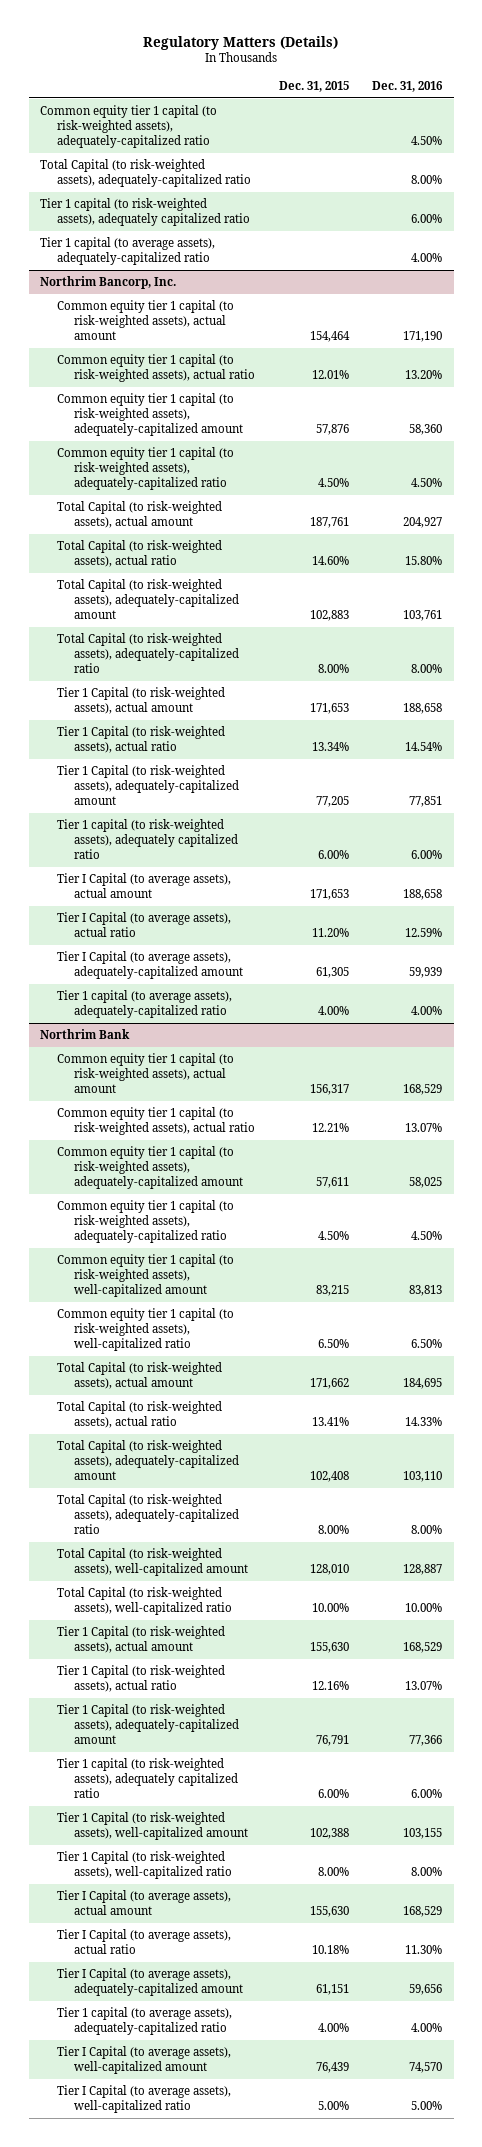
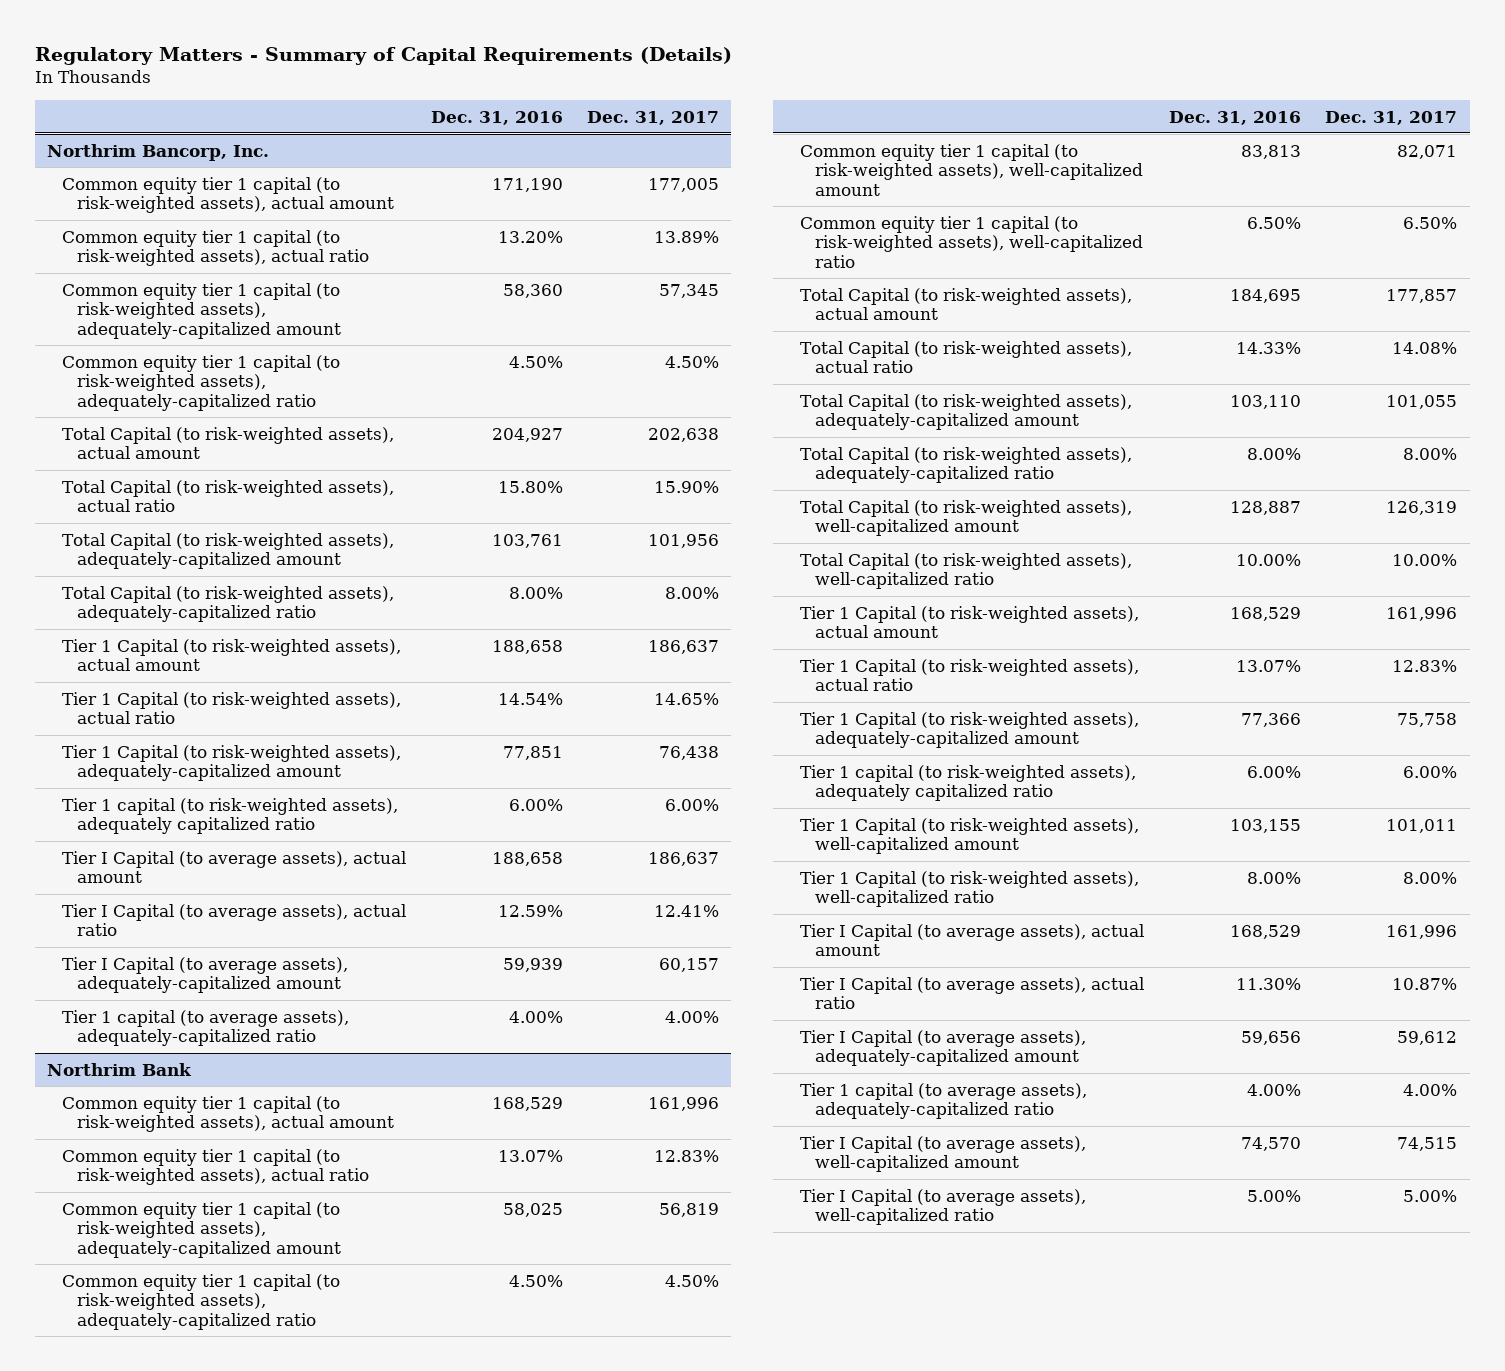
[143,35,339,50] Regulatory Matters (Details) -> [34,46,732,65] Regulatory Matters - Summary of Capital Requirements (Details)
[278,80,349,92] Dec. 31, 2015 -> none
none -> [587,110,720,125] Dec. 31, 2017
[40,105,218,148] Common equity tier 1 capital (to risk-weighted assets), adequately-capitalized ratio -> none
[40,159,252,187] Total Capital (to risk-weighted assets), adequately-capitalized ratio -> none
[40,198,251,226] Tier 1 capital (to risk-weighted assets), adequately capitalized ratio -> none
[40,237,216,265] Tier 1 capital (to average assets), adequately-capitalized ratio -> none

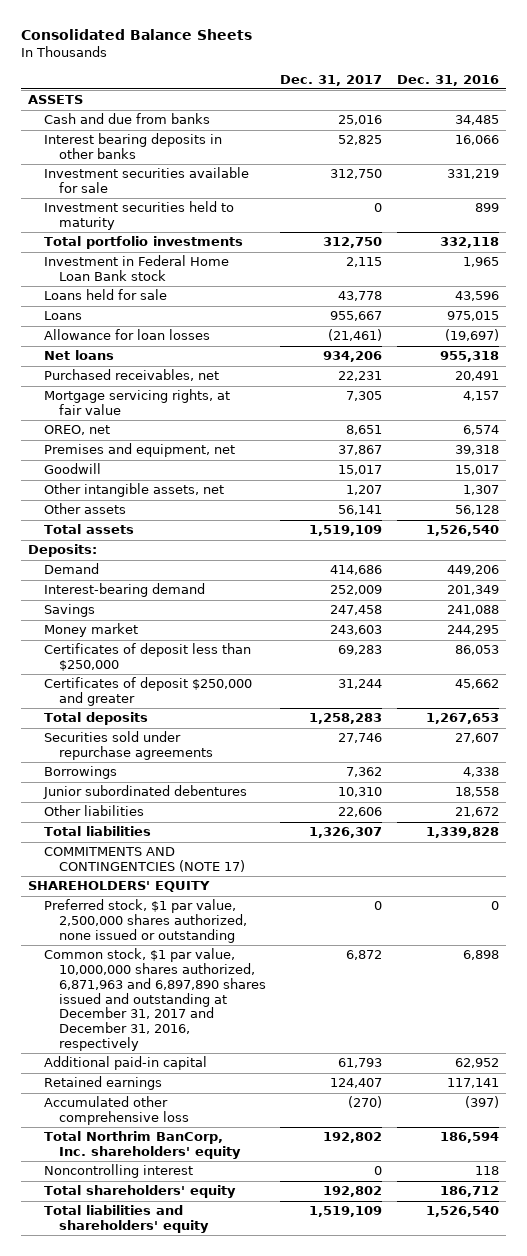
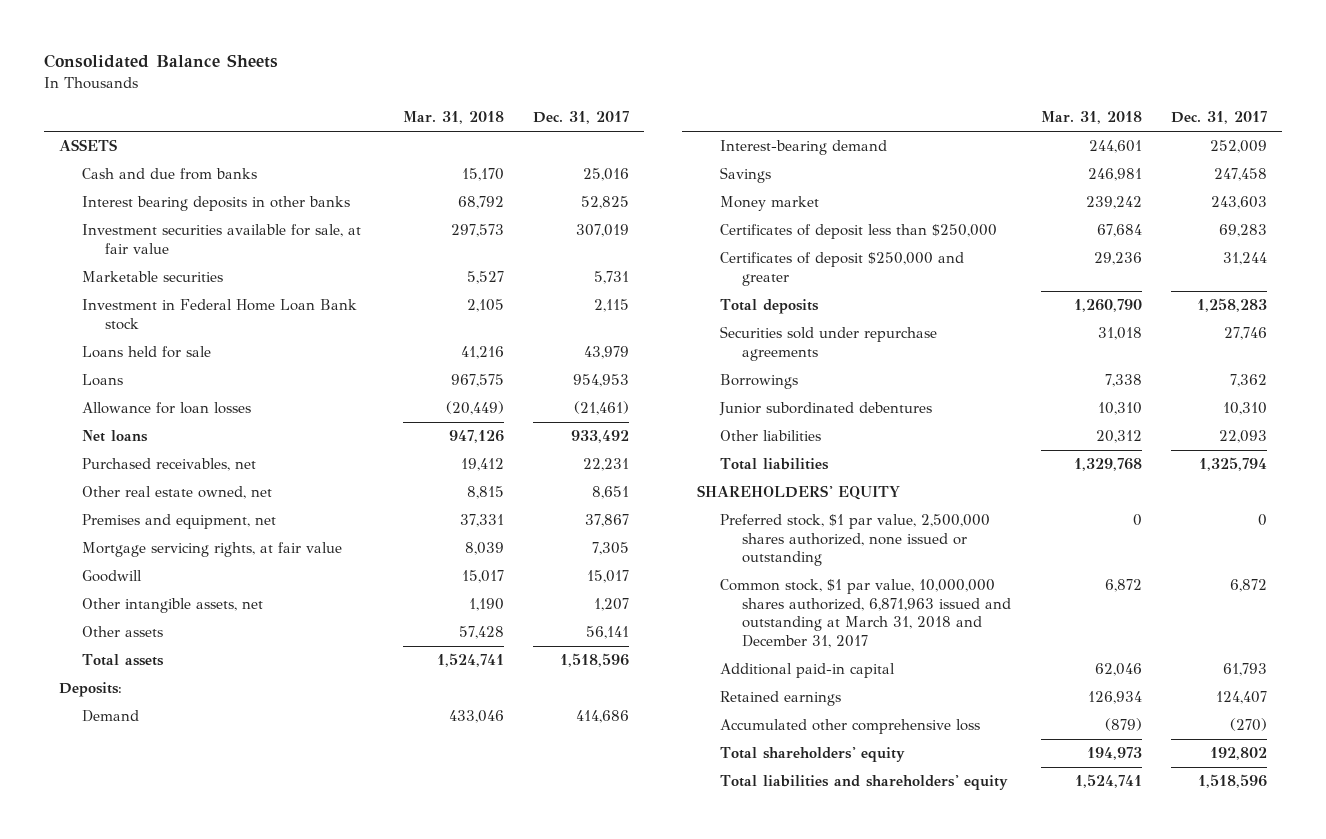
[396,74,499,86] Dec. 31, 2016 -> none
none -> [402,111,504,125] Mar. 31, 2018
[43,201,234,231] Investment securities held to maturity -> none
[43,236,243,250] Total portfolio investments -> none
[43,167,249,194] Investment securities available for sale -> [81,224,361,254] Investment securities available for sale, at fair value
[330,169,383,180] 312,750 -> [576,224,630,238] 307,019
none -> [81,271,223,283] Marketable securities
[338,291,383,302] 43,778 -> [584,346,630,360] 43,979
[330,311,383,322] 955,667 -> [573,374,630,388] 954,953
[323,351,383,363] 934,206 -> [571,430,630,444] 933,492
[43,425,110,436] OREO, net -> [81,486,272,500] Other real estate owned, net
[43,389,230,416] Mortgage servicing rights, at fair value -> [81,542,342,558] Mortgage servicing rights, at fair value
[309,525,383,537] 1,519,109 -> [560,653,630,668] 1,518,596
[43,847,246,873] COMMITMENTS AND CONTINGENTCIES (NOTE 17) -> none
[338,807,383,818] 22,606 -> [1219,430,1268,444] 22,093
[309,827,383,839] 1,326,307 -> [1199,457,1268,472] 1,325,794
[43,948,267,1051] Common stock, $1 par value, 10,000,000 shares authorized, 6,871,963 and 6,897,890 shares issued and outstanding at December 31, 2017 and December 31, 2016, respectively -> [719,579,1012,648] Common stock, $1 par value, 10,000,000 shares authorized, 6,871,963 issued and outstanding at March 31, 2018 and December 31, 2017
[43,1131,242,1160] Total Northrim BanCorp, Inc. shareholders' equity -> none
[43,1164,193,1179] Noncontrolling interest -> none
[309,1206,383,1218] 1,519,109 -> [1198,774,1268,789] 1,518,596

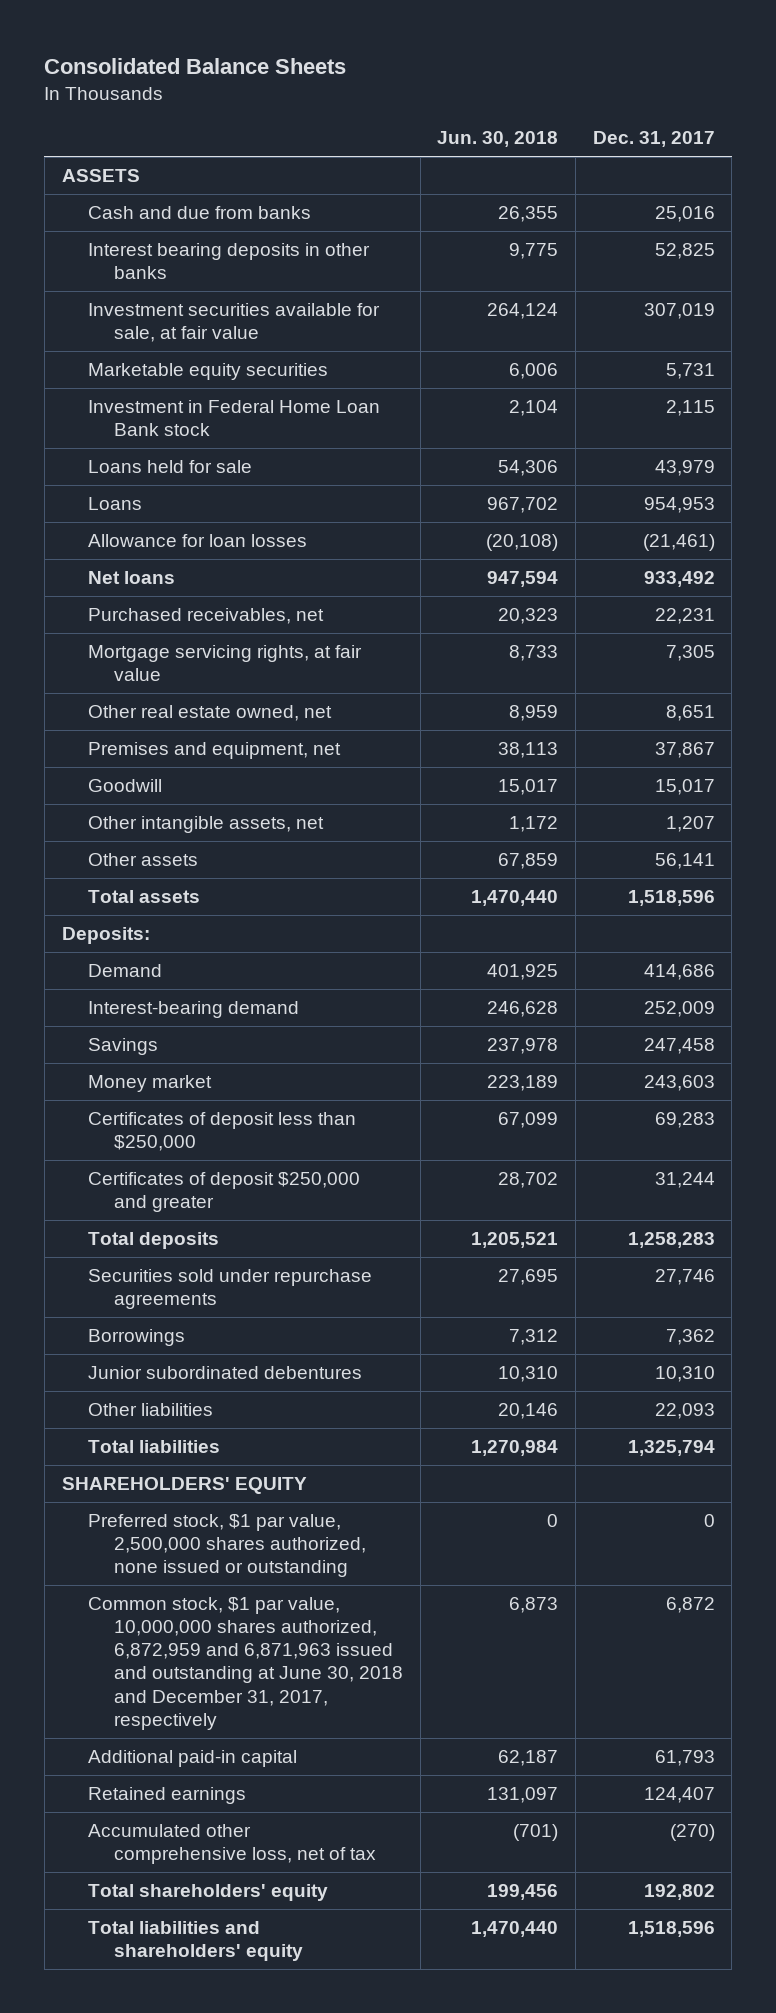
[402,111,504,125] Mar. 31, 2018 -> none
none -> [437,131,559,148] Jun. 30, 2018
[81,271,223,283] Marketable securities -> [87,363,328,381] Marketable equity securities
[81,542,342,558] Mortgage servicing rights, at fair value -> [87,645,362,682] Mortgage servicing rights, at fair value
[719,579,1012,648] Common stock, $1 par value, 10,000,000 shares authorized, 6,871,963 issued and outstanding at March 31, 2018 and December 31, 2017 -> [87,1597,403,1730] Common stock, $1 par value, 10,000,000 shares authorized, 6,872,959 and 6,871,963 issued and outstanding at June 30, 2018 and December 31, 2017, respectively
[719,719,980,735] Accumulated other comprehensive loss -> [87,1824,376,1865] Accumulated other comprehensive loss, net of tax

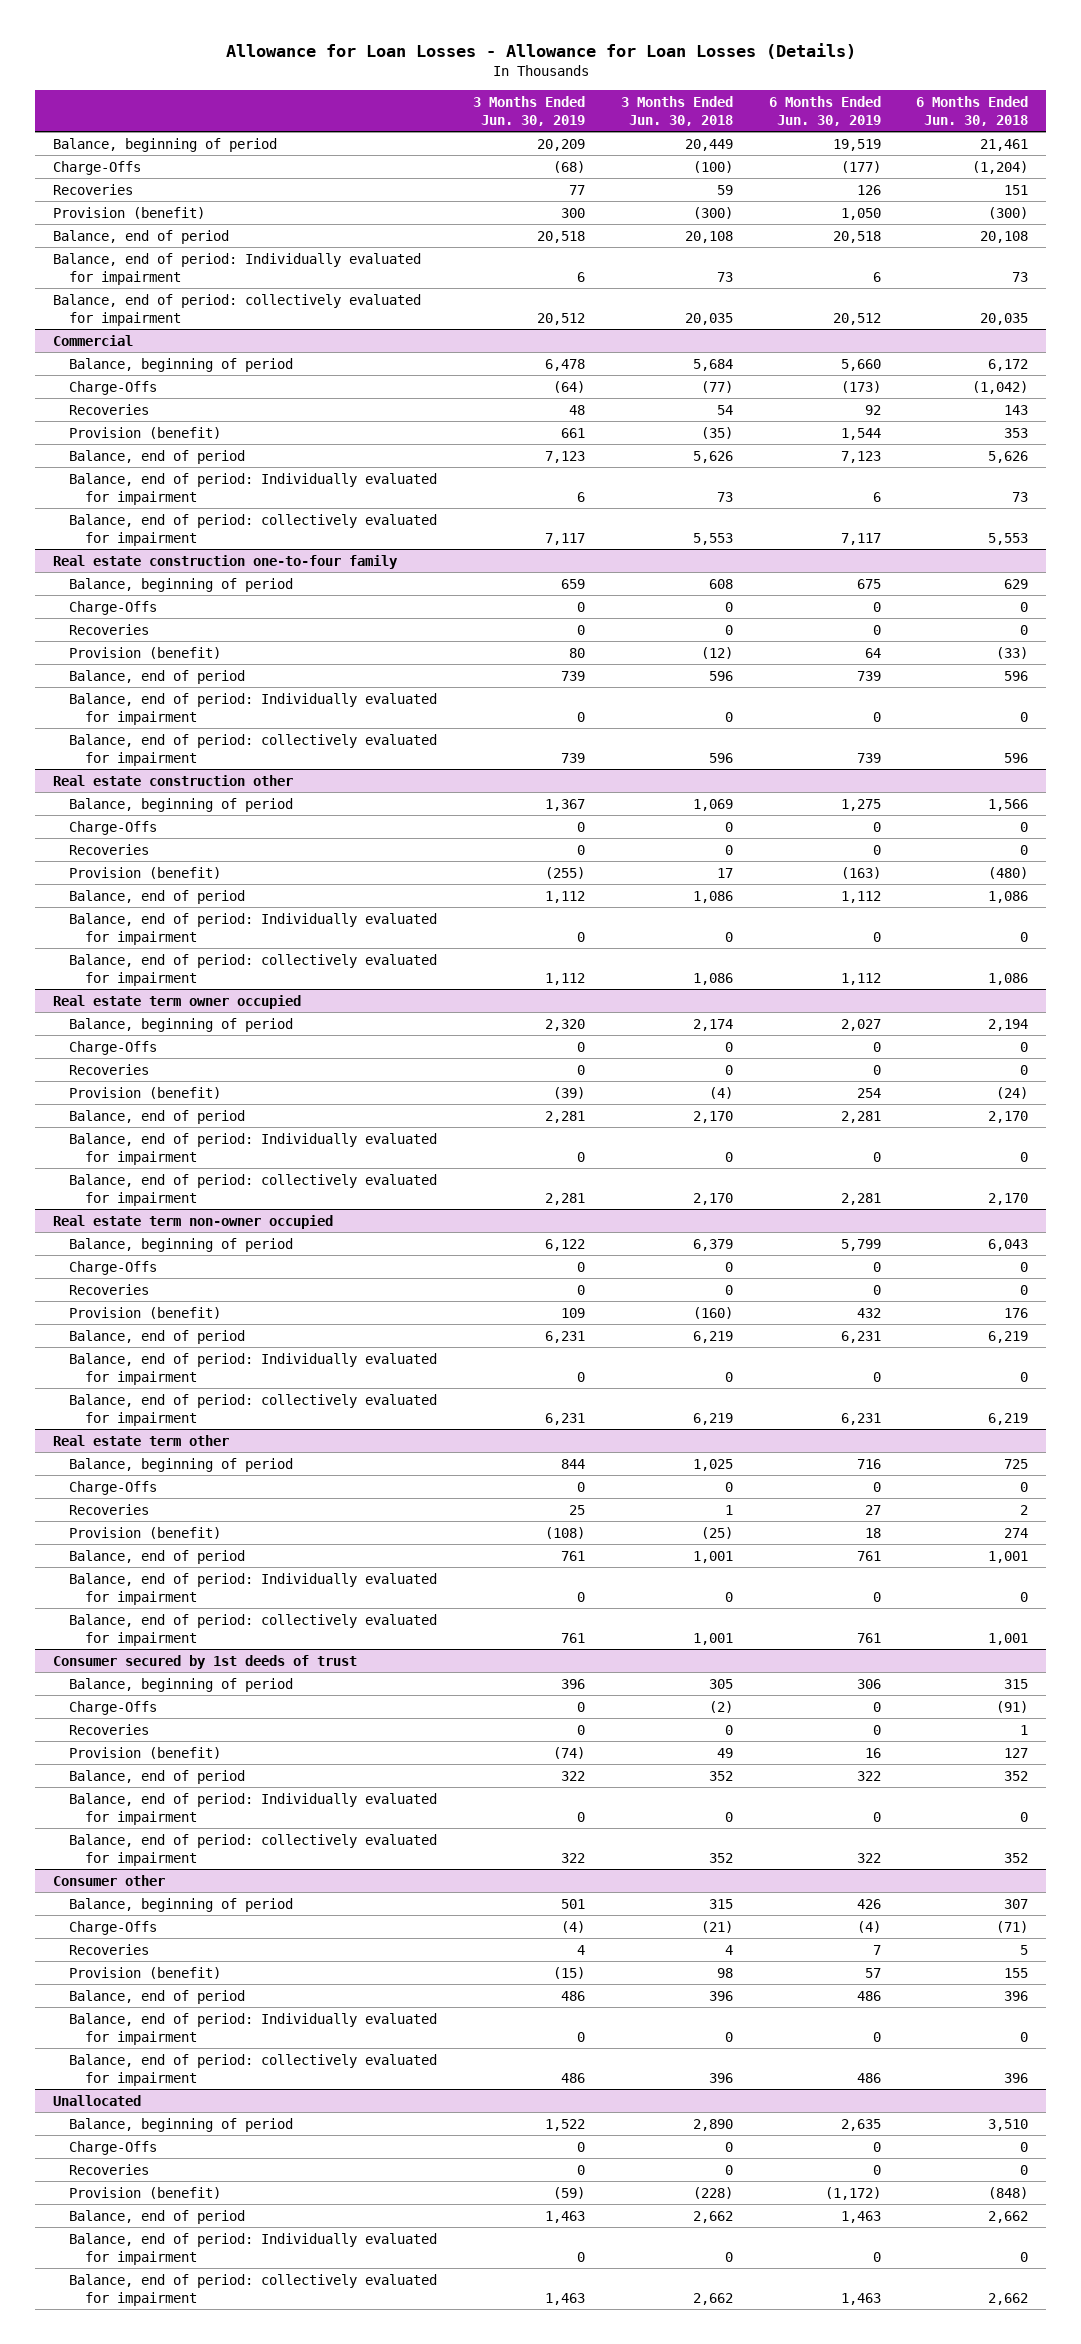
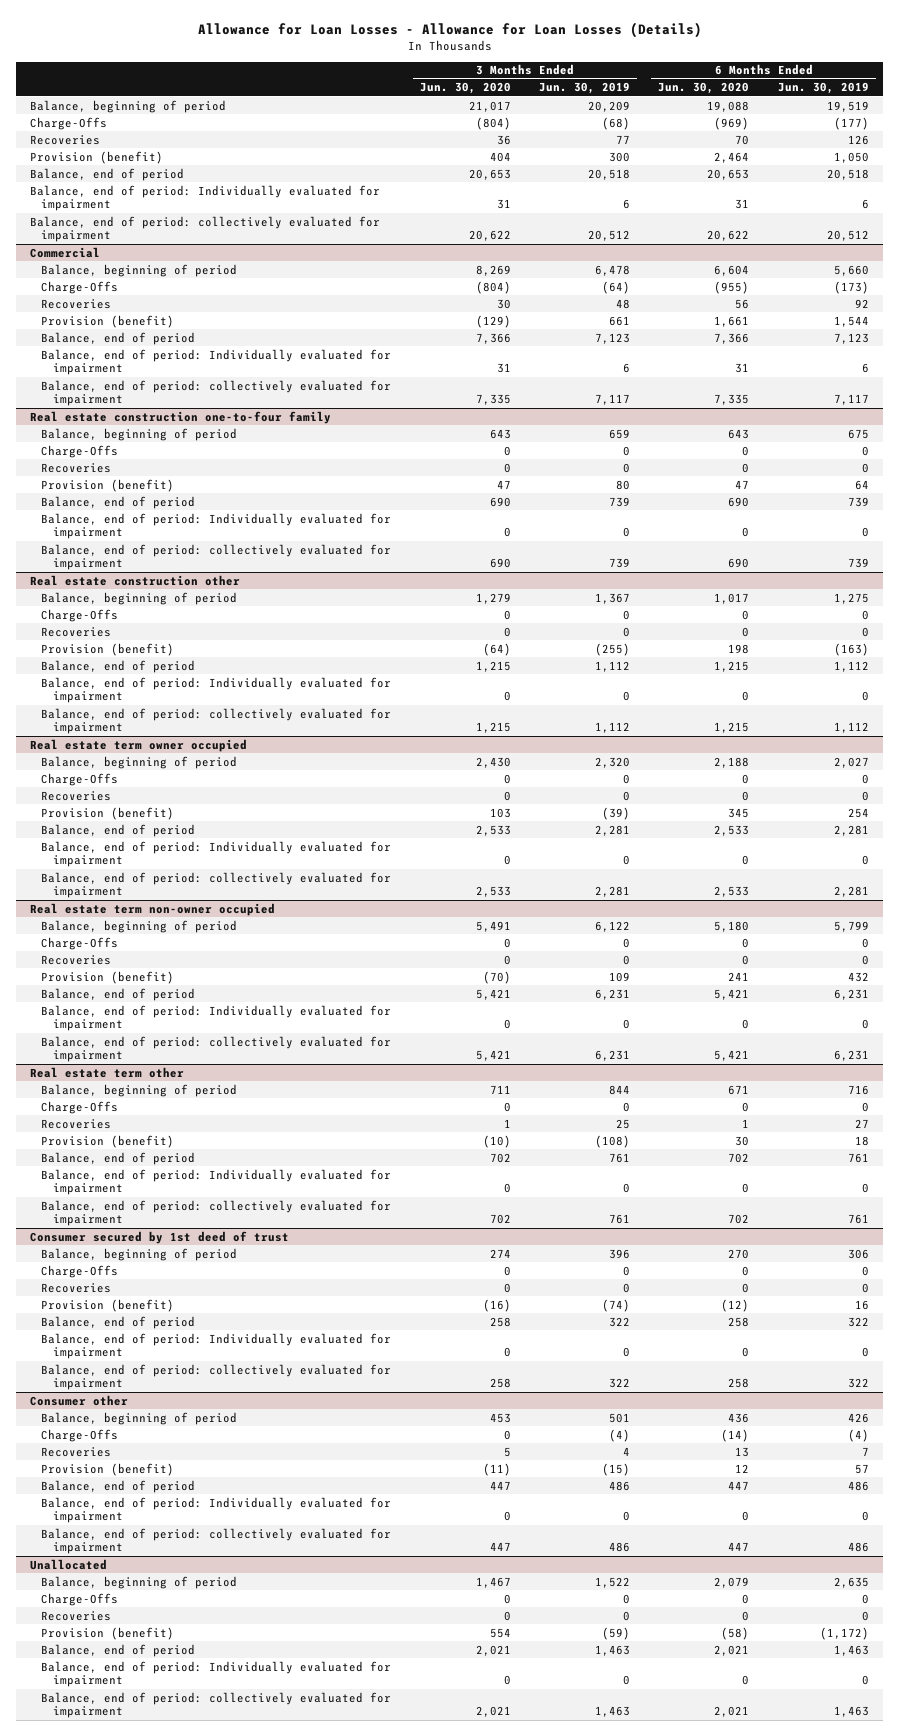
[620,95,733,126] 3 Months Ended Jun. 30, 2018 -> none
[916,95,1029,126] 6 Months Ended Jun. 30, 2018 -> none
none -> [419,82,511,95] Jun. 30, 2020
none -> [658,82,750,95] Jun. 30, 2020
[52,1654,357,1669] Consumer secured by 1st deeds of trust -> [30,1230,290,1244] Consumer secured by 1st deed of trust

